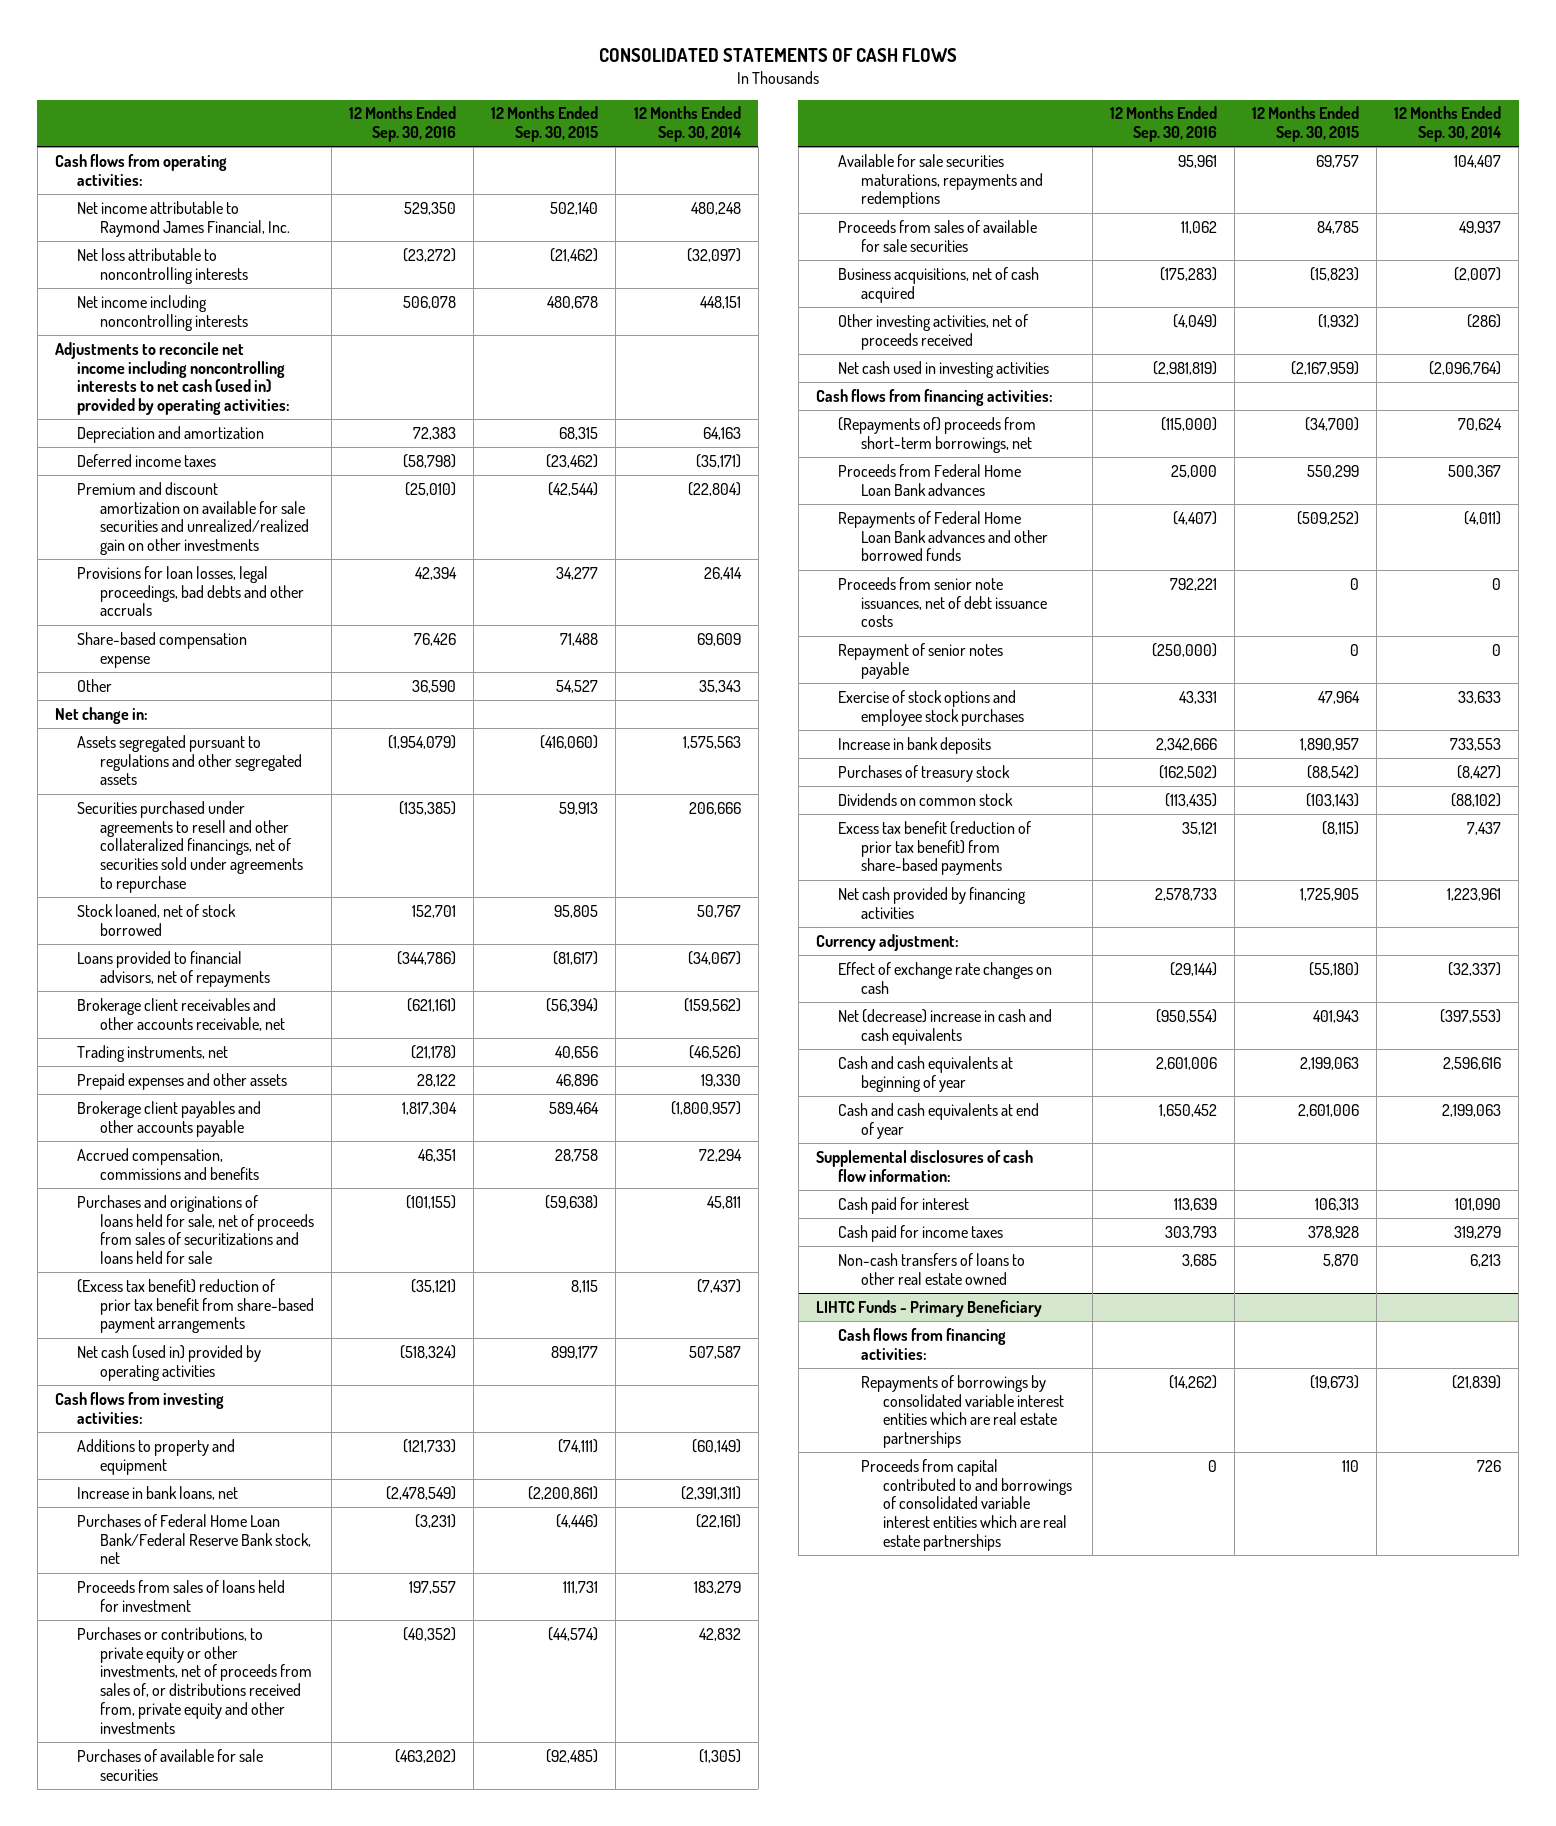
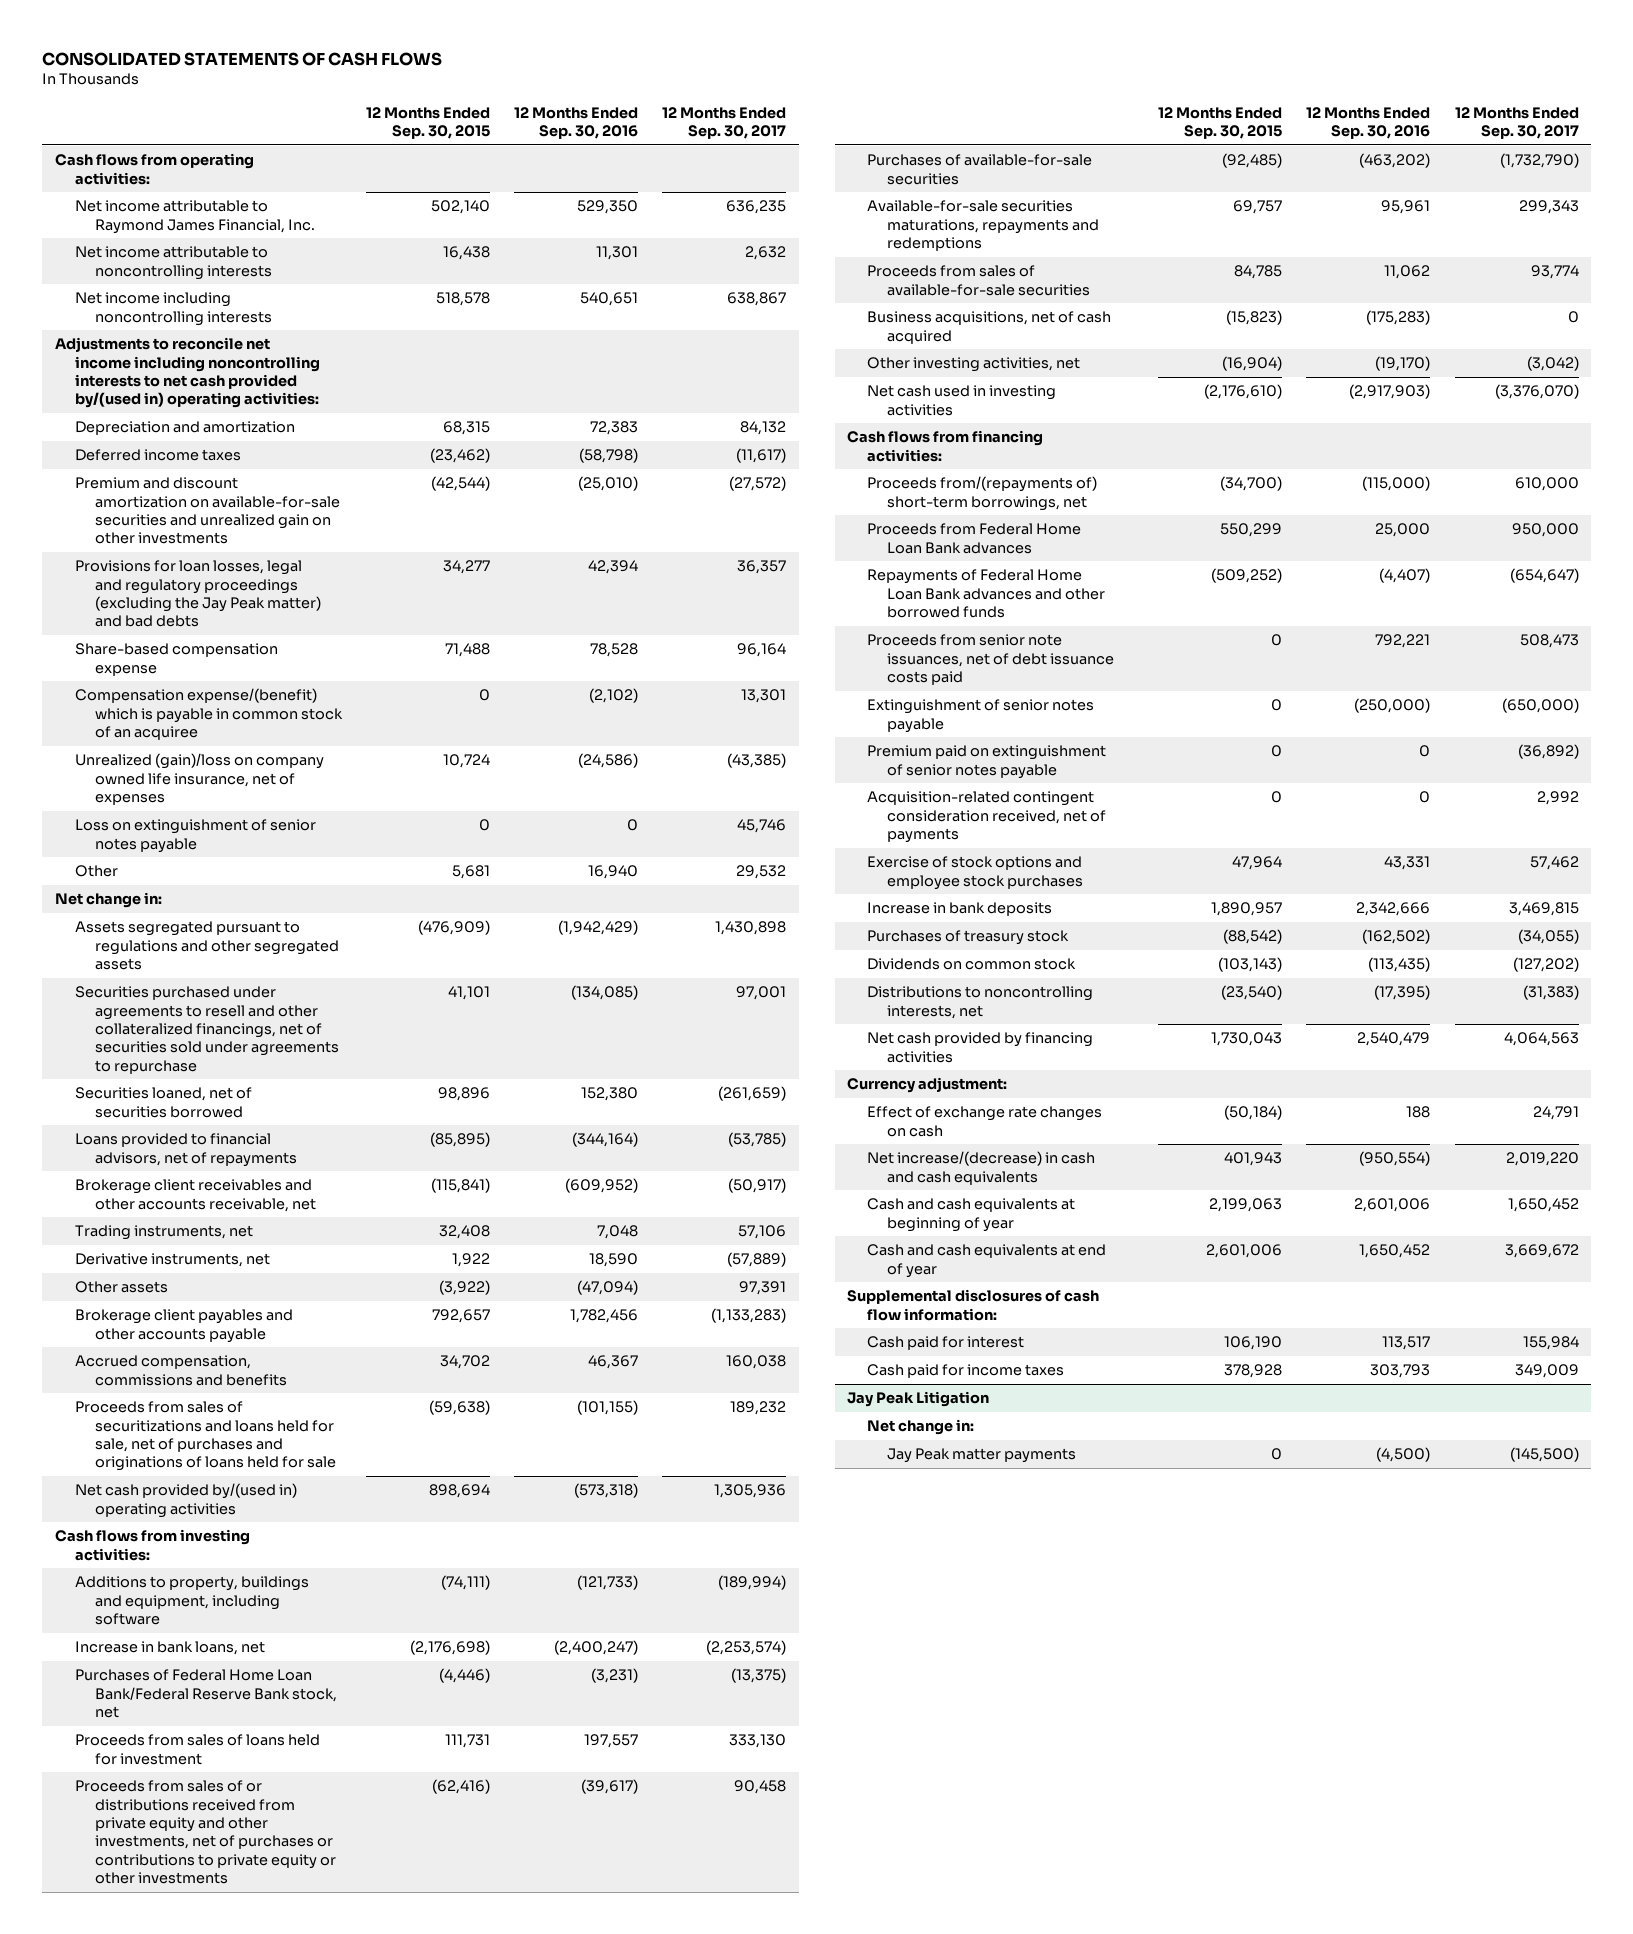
[633,106,742,143] 12 Months Ended Sep. 30, 2014 -> none
none -> [662,106,787,140] 12 Months Ended Sep. 30, 2017
[77,247,248,284] Net loss attributable to noncontrolling interests -> [74,246,272,280] Net income attributable to noncontrolling interests
[403,247,457,262] (23,272) -> [596,246,639,261] 11,301
[550,247,599,262] (21,462) -> [442,246,490,261] 16,438
[403,295,457,309] 506,078 -> [580,292,639,307] 540,651
[547,295,599,309] 480,678 -> [435,292,490,307] 518,578
[54,341,291,416] Adjustments to reconcile net income including noncontrolling interests to net cash (used in) provided by operating activities: -> [54,337,320,409] Adjustments to reconcile net income including noncontrolling interests to net cash provided by/(used in) operating activities:
[77,481,309,556] Premium and discount amortization on available for sale securities and unrealized/realized gain on other investments -> [74,477,340,545] Premium and discount amortization on available-for-sale securities and unrealized gain on other investments
[77,565,304,617] Provisions for loan losses, legal proceedings, bad debts and other accruals -> [74,560,321,628] Provisions for loan losses, legal and regulatory proceedings (excluding the Jay Peak matter) and bad debts
[414,632,457,646] 76,426 -> [590,643,639,658] 78,528
none -> [74,688,343,740] Compensation expense/(benefit) which is payable in common stock of an acquiree
none -> [74,753,324,805] Unrealized (gain)/loss on company owned life insurance, net of expenses
none -> [74,819,316,853] Loss on extinguishment of senior notes payable
[412,679,457,693] 36,590 -> [588,865,639,880] 16,940
[556,679,599,693] 54,527 -> [451,865,490,880] 5,681
[77,1072,288,1090] Prepaid expenses and other assets -> none
[77,1278,314,1334] (Excess tax benefit) reduction of prior tax benefit from share-based payment arrangements -> none
[388,734,457,749] (1,954,079) -> [558,920,639,936] (1,942,429)
[540,734,599,749] (416,060) -> [417,920,490,936] (476,909)
[399,800,457,815] (135,385) -> [571,985,639,1001] (134,085)
[559,801,599,815] 59,913 -> [447,986,490,1001] 41,101
[77,903,237,936] Stock loaned, net of stock borrowed -> [74,1087,252,1118] Securities loaned, net of securities borrowed
[412,904,457,918] 152,701 -> [581,1087,639,1102] 152,380
[554,904,599,918] 95,805 -> [437,1087,490,1102] 98,896
[397,950,457,965] (344,786) -> [572,1132,639,1148] (344,164)
[553,950,599,965] (81,617) -> [429,1132,490,1148] (85,895)
[407,997,457,1012] (621,161) -> [565,1178,639,1194] (609,952)
[546,997,599,1012] (56,394) -> [430,1178,490,1194] (115,841)
[411,1044,457,1059] (21,178) -> [597,1225,639,1240] 7,048
[555,1045,599,1059] 40,656 -> [438,1225,490,1240] 32,408
none -> [74,1253,270,1268] Derivative instruments, net
none -> [74,1281,168,1294] Other assets
[402,1101,458,1115] 1,817,304 -> [570,1309,639,1324] 1,782,456
[549,1101,600,1115] 589,464 -> [431,1309,490,1324] 792,657
[418,1148,457,1162] 46,351 -> [588,1355,639,1370] 46,367
[555,1148,599,1162] 28,758 -> [439,1355,490,1370] 34,702
[77,1194,314,1265] Purchases and originations of loans held for sale, net of proceeds from sales of securitizations and loans held for sale -> [74,1401,336,1472] Proceeds from sales of securitizations and loans held for sale, net of purchases and originations of loans held for sale
[77,1344,262,1381] Net cash (used in) provided by operating activities -> [74,1483,297,1518] Net cash provided by/(used in) operating activities
[400,1344,457,1359] (518,324) -> [574,1483,639,1499] (573,318)
[551,1345,599,1359] 899,177 -> [428,1484,490,1499] 898,694
[77,1438,236,1475] Additions to property and equipment -> [74,1576,309,1625] Additions to property, buildings and equipment, including software
[386,1485,457,1500] (2,478,549) -> [554,1640,639,1656] (2,400,247)
[528,1485,599,1500] (2,200,861) -> [409,1640,490,1656] (2,176,698)
[77,1626,312,1734] Purchases or contributions, to private equity or other investments, net of proceeds from sales of, or distributions received from, private equity and other investments -> [74,1780,336,1885] Proceeds from sales of or distributions received from private equity and other investments, net of purchases or contributions to private equity or other investments
[403,1626,457,1641] (40,352) -> [581,1779,639,1795] (39,617)
[548,1626,599,1641] (44,574) -> [431,1779,490,1795] (62,416)
[77,1748,264,1781] Purchases of available for sale securities -> [866,154,1092,185] Purchases of available-for-sale securities
[838,153,1043,209] Available for sale securities maturations, repayments and redemptions -> [866,200,1099,251] Available-for-sale securities maturations, repayments and redemptions
[838,219,1038,252] Proceeds from sales of available for sale securities -> [866,265,1090,296] Proceeds from sales of available-for-sale securities
[838,313,1029,350] Other investing activities, net of proceeds received -> [866,357,1080,373] Other investing activities, net
[1172,313,1217,328] (4,049) -> [1375,356,1431,372] (19,170)
[1318,313,1360,328] (1,932) -> [1222,356,1283,372] (16,904)
[1152,360,1217,375] (2,981,819) -> [1349,384,1431,400] (2,917,903)
[1291,360,1360,375] (2,167,959) -> [1204,384,1283,400] (2,176,610)
[838,416,1037,453] (Repayments of) proceeds from short-term borrowings, net -> [866,476,1097,511] Proceeds from/(repayments of) short-term borrowings, net
[838,576,1047,628] Proceeds from senior note issuances, net of debt issuance costs -> [866,634,1114,685] Proceeds from senior note issuances, net of debt issuance costs paid
[838,642,1004,679] Repayment of senior notes payable -> [866,699,1094,733] Extinguishment of senior notes payable
none -> [866,745,1106,779] Premium paid on extinguishment of senior notes payable
none -> [866,791,1106,843] Acquisition-related contingent consideration received, net of payments
[838,820,1032,876] Excess tax benefit (reduction of prior tax benefit) from share-based payments -> none
none -> [866,986,1093,1019] Distributions to noncontrolling interests, net
[1154,887,1217,901] 2,578,733 -> [1357,1032,1431,1047] 2,540,479
[1300,887,1360,901] 1,725,905 -> [1211,1032,1283,1047] 1,730,043
[1169,961,1217,976] (29,144) -> [1406,1106,1431,1119] 188
[1309,961,1360,976] (55,180) -> [1224,1105,1283,1121] (50,184)
[838,1008,1053,1045] Net (decrease) increase in cash and cash equivalents -> [866,1151,1095,1185] Net increase/(decrease) in cash and cash equivalents
[1173,1197,1217,1211] 113,639 -> [1382,1336,1431,1351] 113,517
[1315,1197,1360,1211] 106,313 -> [1224,1336,1283,1351] 106,190
[838,1252,1026,1285] Non-cash transfers of loans to other real estate owned -> none
[815,1299,1042,1317] LIHTC Funds - Primary Beneficiary -> none
[838,1327,1007,1360] Cash flows from financing activities: -> none
[860,1374,1064,1449] Repayments of borrowings by consolidated variable interest entities which are real estate partnerships -> none
[860,1458,1072,1552] Proceeds from capital contributed to and borrowings of consolidated variable interest entities which are real estate partnerships -> none
none -> [846,1391,989,1408] Jay Peak Litigation
none -> [866,1419,974,1436] Net change in:
none -> [886,1448,1076,1464] Jay Peak matter payments

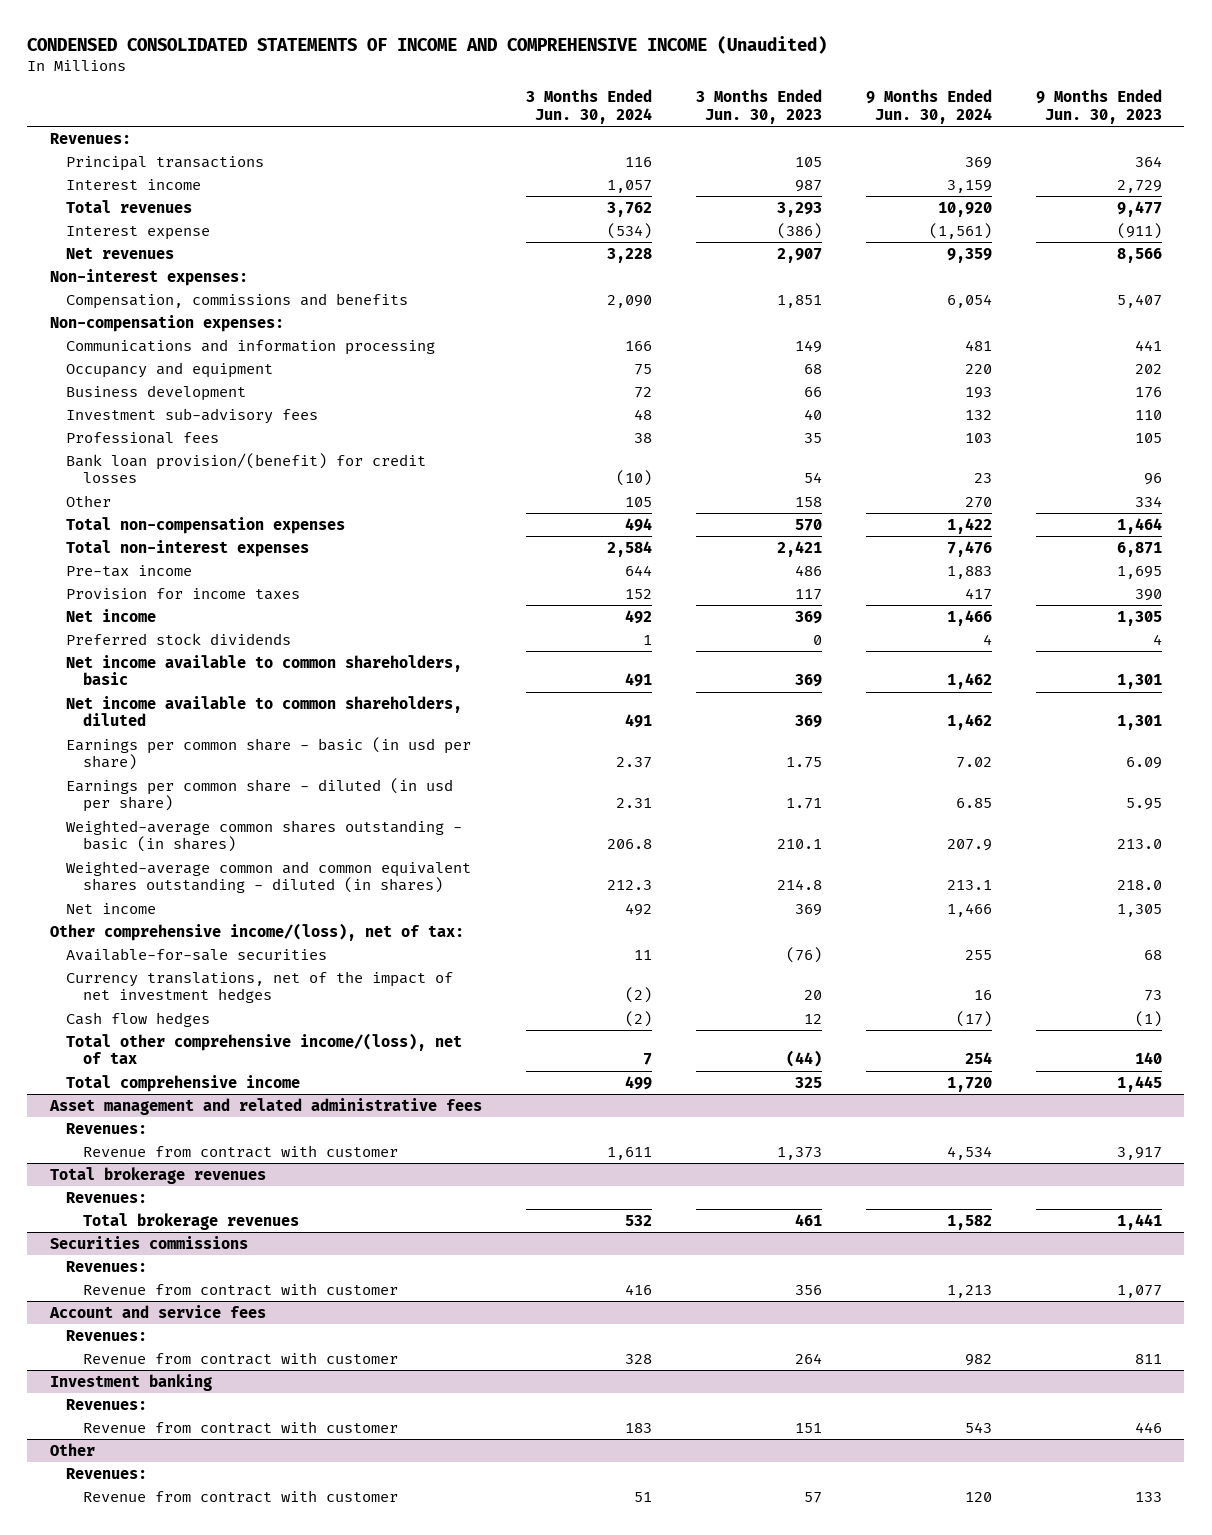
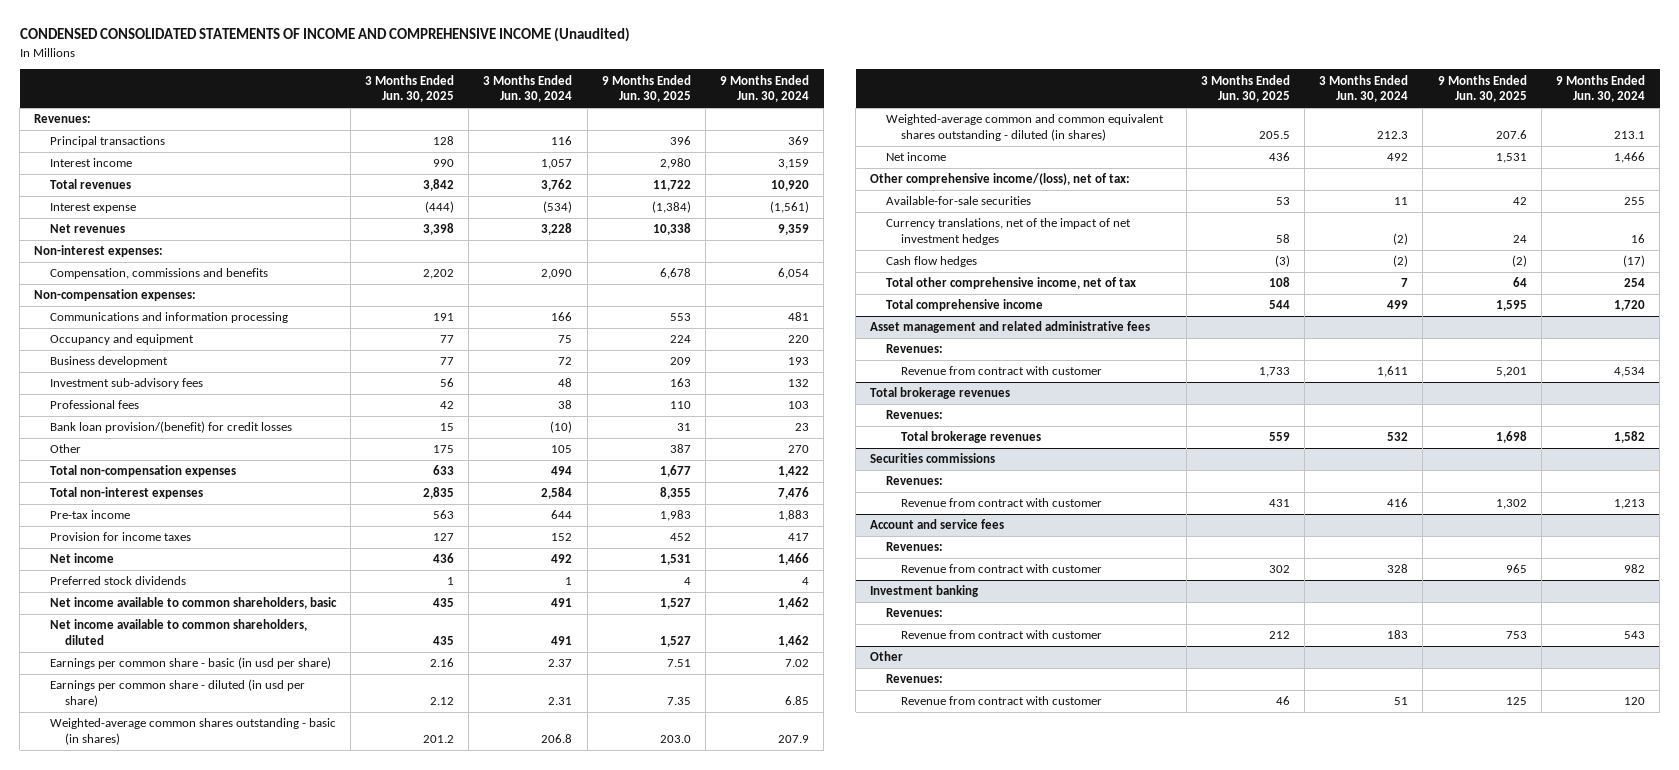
[695,89,822,124] 3 Months Ended Jun. 30, 2023 -> none
[1036,89,1163,124] 9 Months Ended Jun. 30, 2023 -> none
none -> [365,74,455,103] 3 Months Ended Jun. 30, 2025
none -> [601,74,691,103] 9 Months Ended Jun. 30, 2025
[66,1032,463,1065] Total other comprehensive income/(loss), net of tax -> [885,277,1136,290] Total other comprehensive income, net of tax

